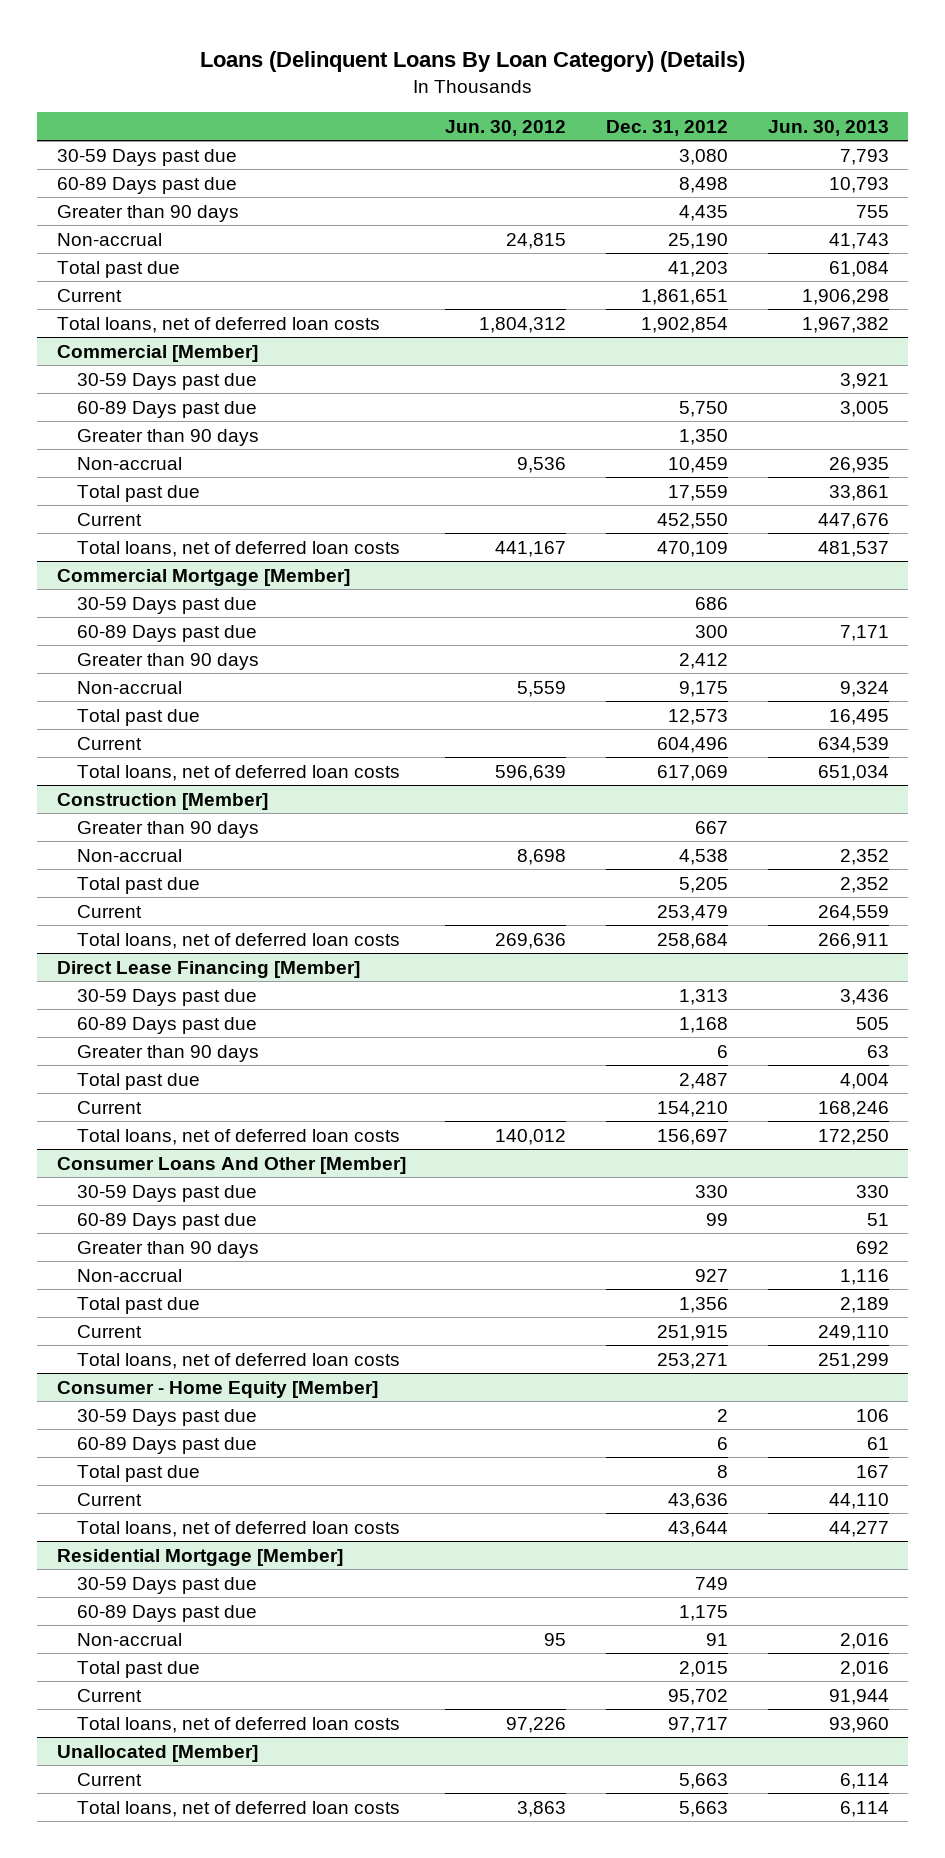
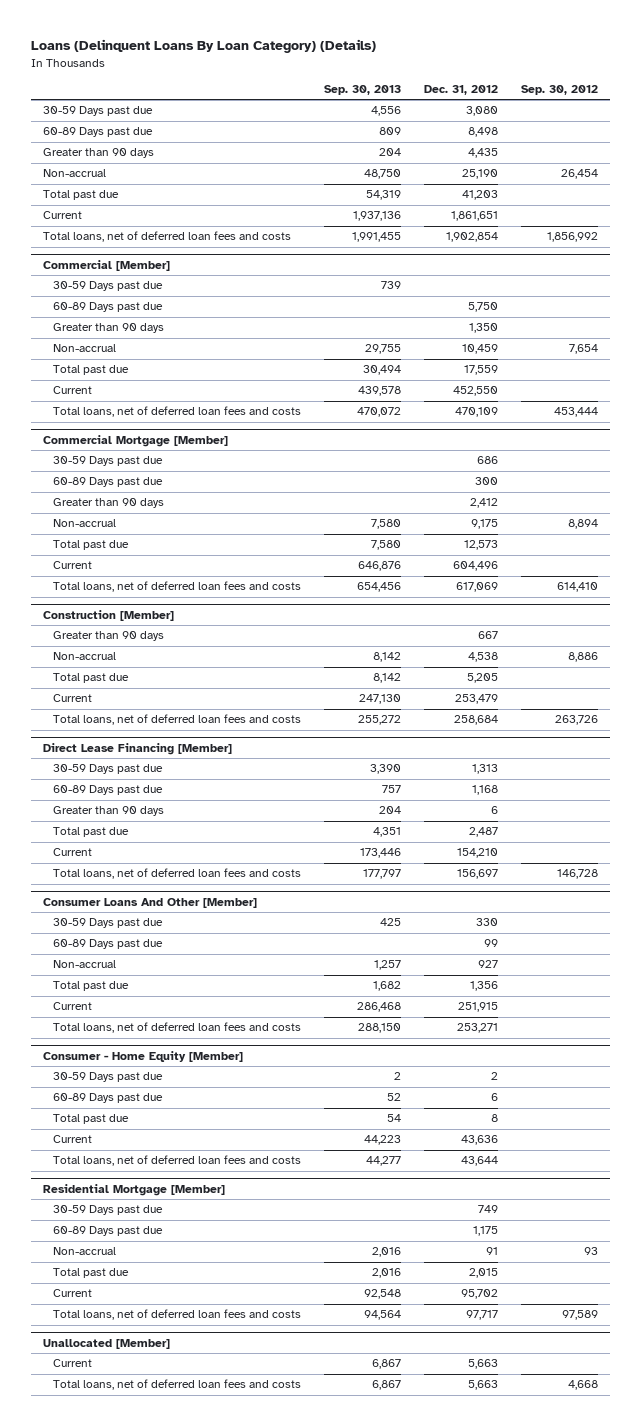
[445,119,567,136] Jun. 30, 2012 -> none
[767,119,889,136] Jun. 30, 2013 -> none
none -> [324,85,402,96] Sep. 30, 2013
none -> [521,85,599,96] Sep. 30, 2012
[56,316,380,333] Total loans, net of deferred loan costs -> [42,231,291,243] Total loans, net of deferred loan fees and costs
[76,540,400,557] Total loans, net of deferred loan costs -> [53,406,302,418] Total loans, net of deferred loan fees and costs
[76,764,400,781] Total loans, net of deferred loan costs -> [53,581,302,593] Total loans, net of deferred loan fees and costs
[76,932,400,949] Total loans, net of deferred loan costs -> [53,714,302,726] Total loans, net of deferred loan fees and costs
[76,1128,400,1145] Total loans, net of deferred loan costs -> [53,868,302,880] Total loans, net of deferred loan fees and costs
[76,1240,259,1258] Greater than 90 days -> none
[76,1352,400,1369] Total loans, net of deferred loan costs -> [53,1022,302,1034] Total loans, net of deferred loan fees and costs
[76,1520,400,1537] Total loans, net of deferred loan costs -> [53,1155,302,1167] Total loans, net of deferred loan fees and costs
[76,1716,400,1733] Total loans, net of deferred loan costs -> [53,1309,302,1321] Total loans, net of deferred loan fees and costs
[76,1800,400,1817] Total loans, net of deferred loan costs -> [53,1379,302,1391] Total loans, net of deferred loan fees and costs

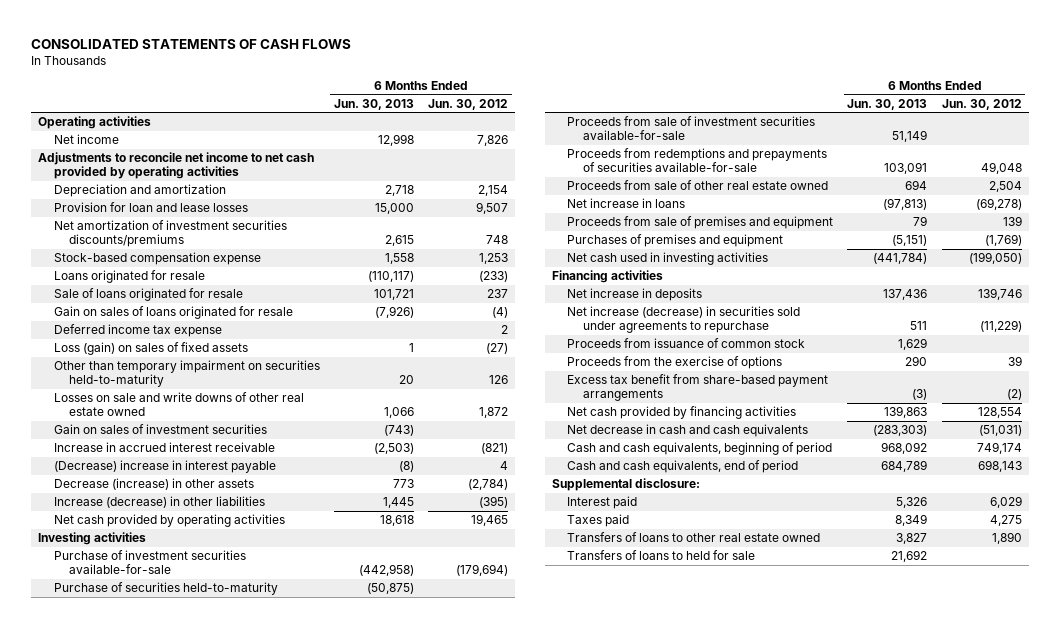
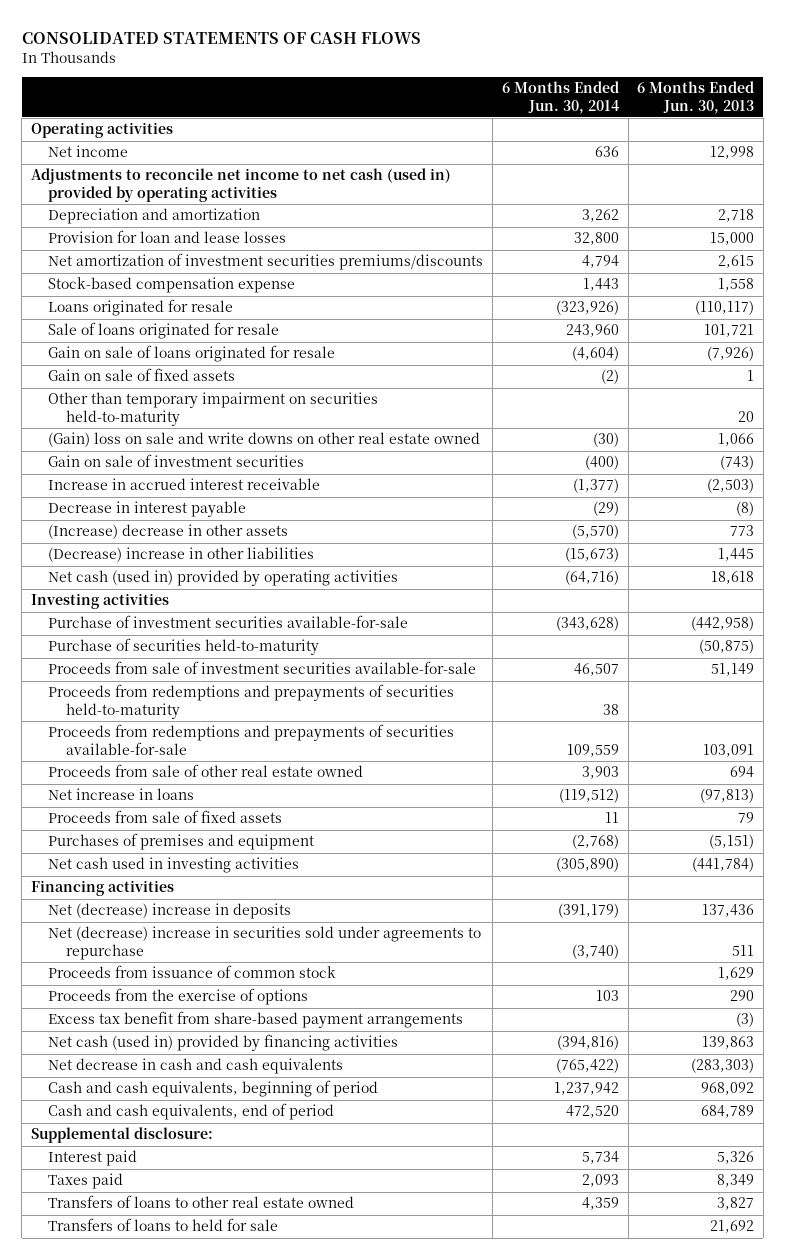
[428,98,509,110] Jun. 30, 2012 -> none
none -> [501,81,619,114] 6 Months Ended Jun. 30, 2014
[38,152,315,180] Adjustments to reconcile net income to net cash provided by operating activities -> [31,168,452,202] Adjustments to reconcile net income to net cash (used in) provided by operating activities
[53,220,287,248] Net amortization of investment securities discounts/premiums -> [48,253,484,271] Net amortization of investment securities premiums/discounts
[53,324,222,338] Deferred income tax expense -> none
[53,306,293,320] Gain on sales of loans originated for resale -> [48,345,336,363] Gain on sale of loans originated for resale
[53,342,248,356] Loss (gain) on sales of fixed assets -> [48,368,236,382] Gain on sale of fixed assets
[53,392,304,417] Losses on sale and write downs of other real estate owned -> [48,432,481,448] (Gain) loss on sale and write downs on other real estate owned
[53,424,267,435] Gain on sales of investment securities -> [48,454,305,468] Gain on sale of investment securities
[53,460,276,474] (Decrease) increase in interest payable -> [48,501,247,518] Decrease in interest payable
[53,478,254,491] Decrease (increase) in other assets -> [48,524,289,540] (Increase) decrease in other assets
[53,496,265,509] Increase (decrease) in other liabilities -> [48,547,315,563] (Decrease) increase in other liabilities
[53,514,285,528] Net cash provided by operating activities -> [48,570,399,587] Net cash (used in) provided by operating activities
none -> [48,684,455,719] Proceeds from redemptions and prepayments of securities held-to-maturity
[567,216,834,230] Proceeds from sale of premises and equipment -> [48,810,283,824] Proceeds from sale of fixed assets
[567,288,703,302] Net increase in deposits -> [48,903,292,920] Net (decrease) increase in deposits
[567,306,801,334] Net increase (decrease) in securities sold under agreements to repurchase -> [48,926,482,960] Net (decrease) increase in securities sold under agreements to repurchase
[567,406,797,420] Net cash provided by financing activities -> [48,1034,399,1052] Net cash (used in) provided by financing activities

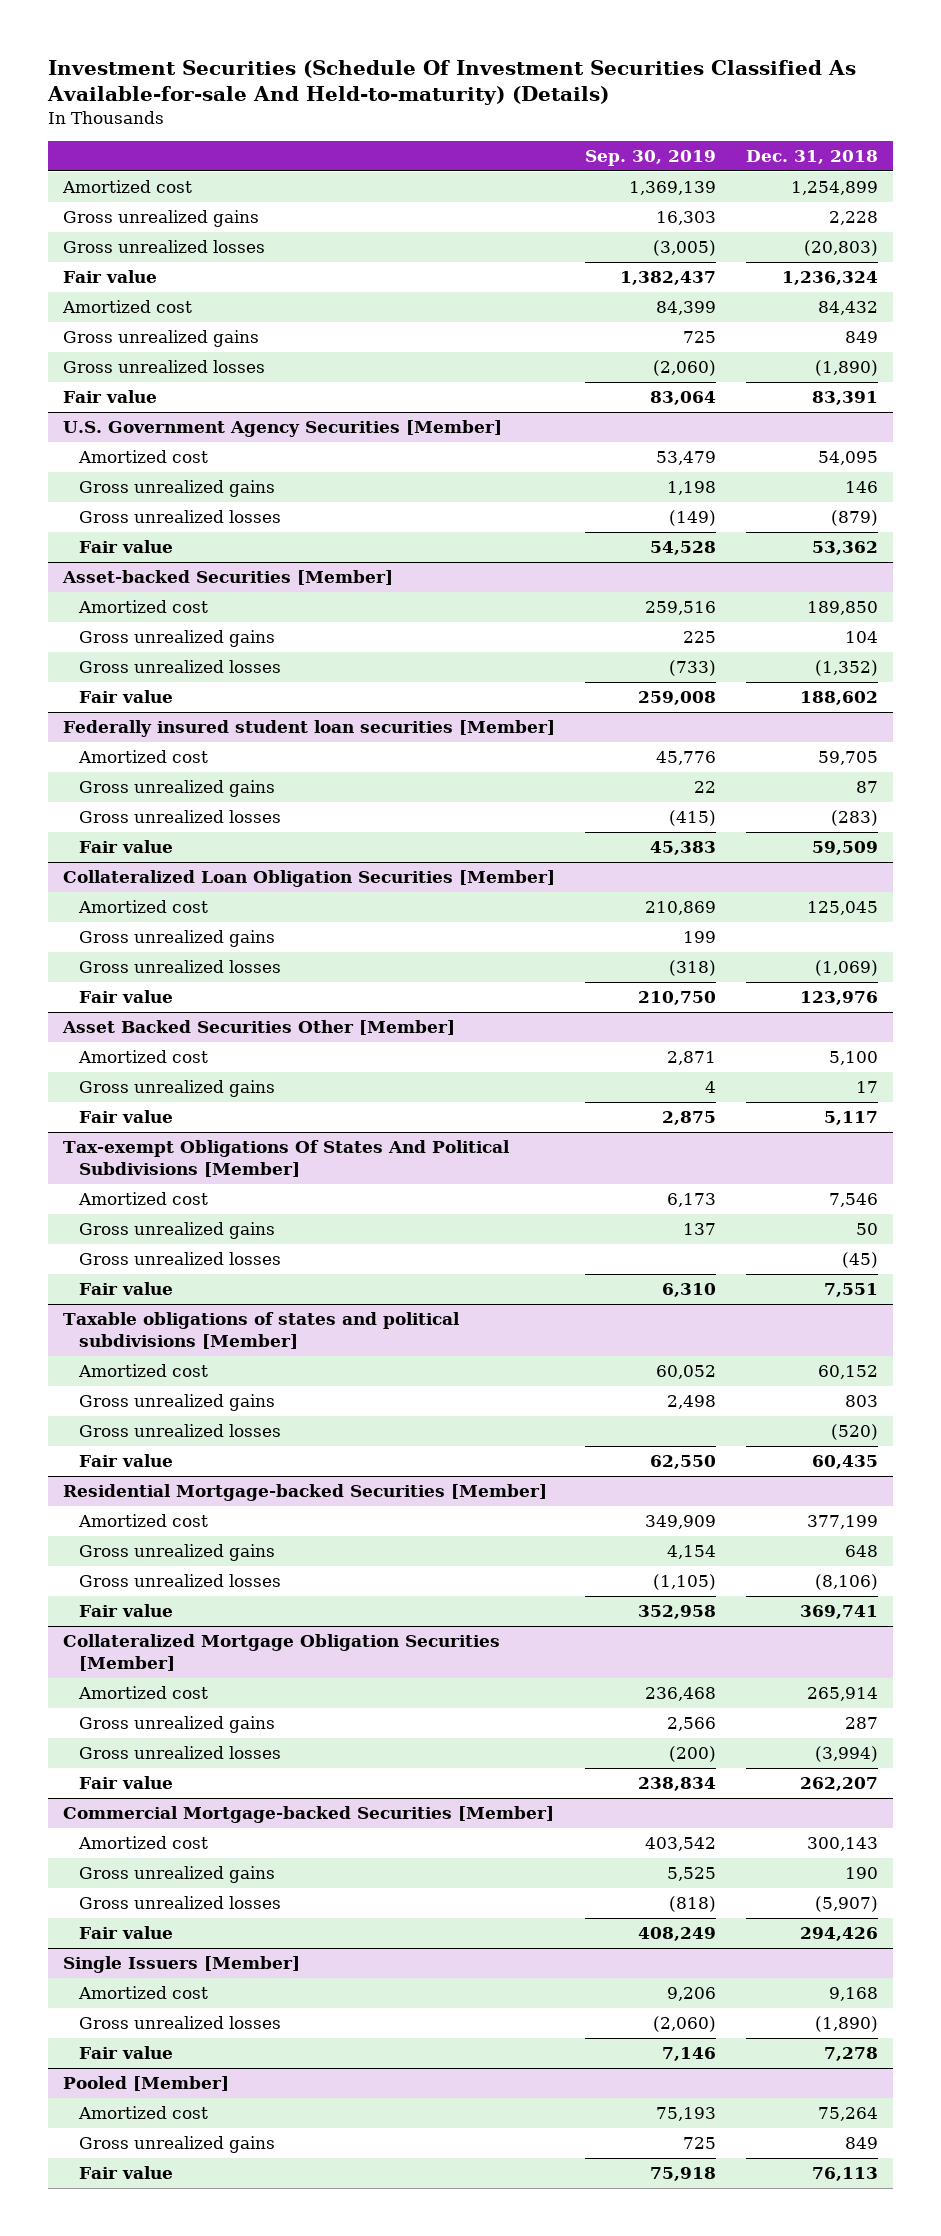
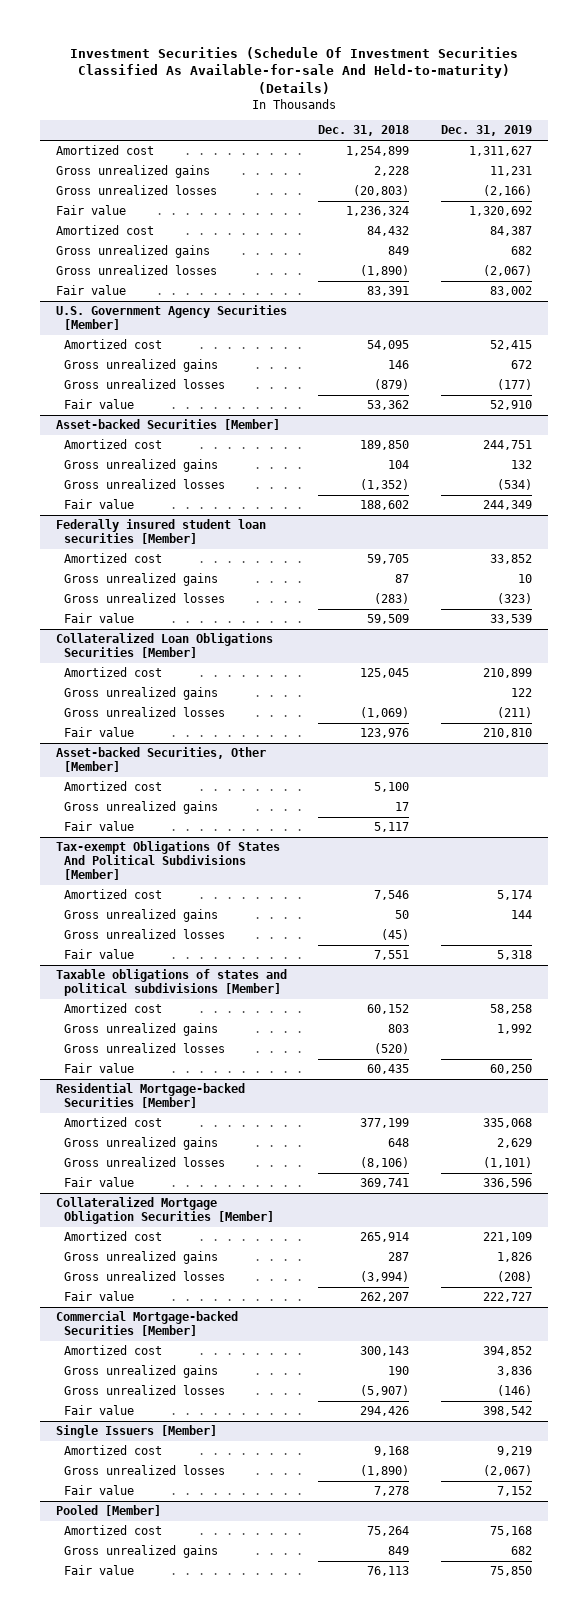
[584,150,716,167] Sep. 30, 2019 -> none
none -> [440,125,532,137] Dec. 31, 2019
[62,870,555,888] Collateralized Loan Obligation Securities [Member] -> [55,633,273,659] Collateralized Loan Obligations Securities [Member]
[61,1020,455,1036] Asset Backed Securities Other [Member] -> [55,747,266,773] Asset-backed Securities, Other [Member]

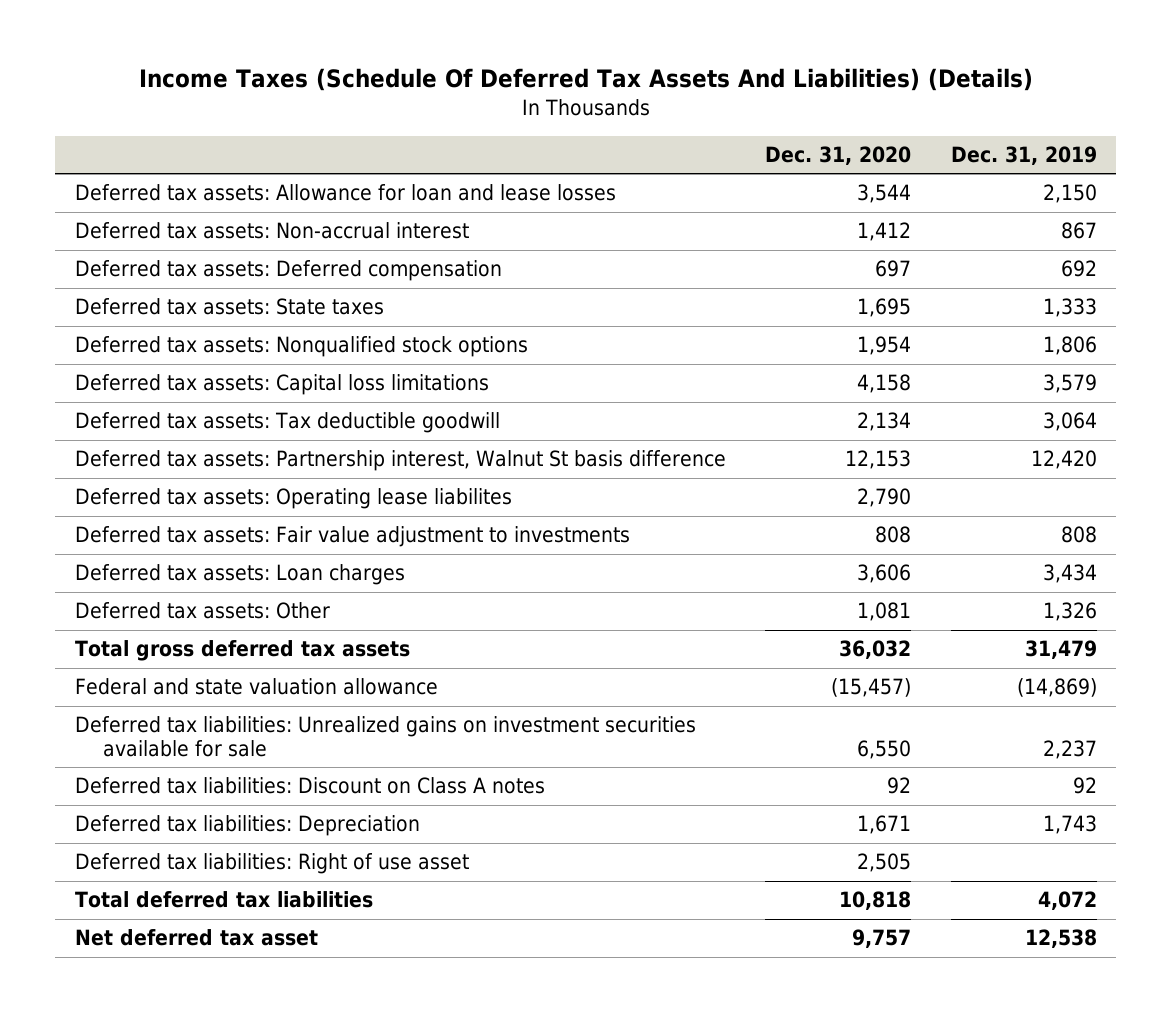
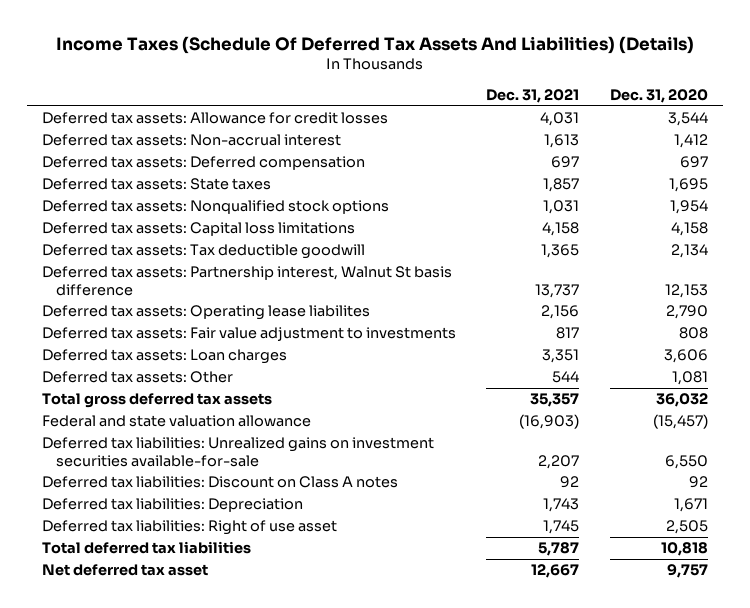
[950,145,1097,165] Dec. 31, 2019 -> none
none -> [486,89,580,104] Dec. 31, 2021
[75,184,617,202] Deferred tax assets: Allowance for loan and lease losses -> [41,112,388,125] Deferred tax assets: Allowance for credit losses
[75,716,697,757] Deferred tax liabilities: Unrealized gains on investment securities available for sale -> [41,437,434,467] Deferred tax liabilities: Unrealized gains on investment securities available-for-sale

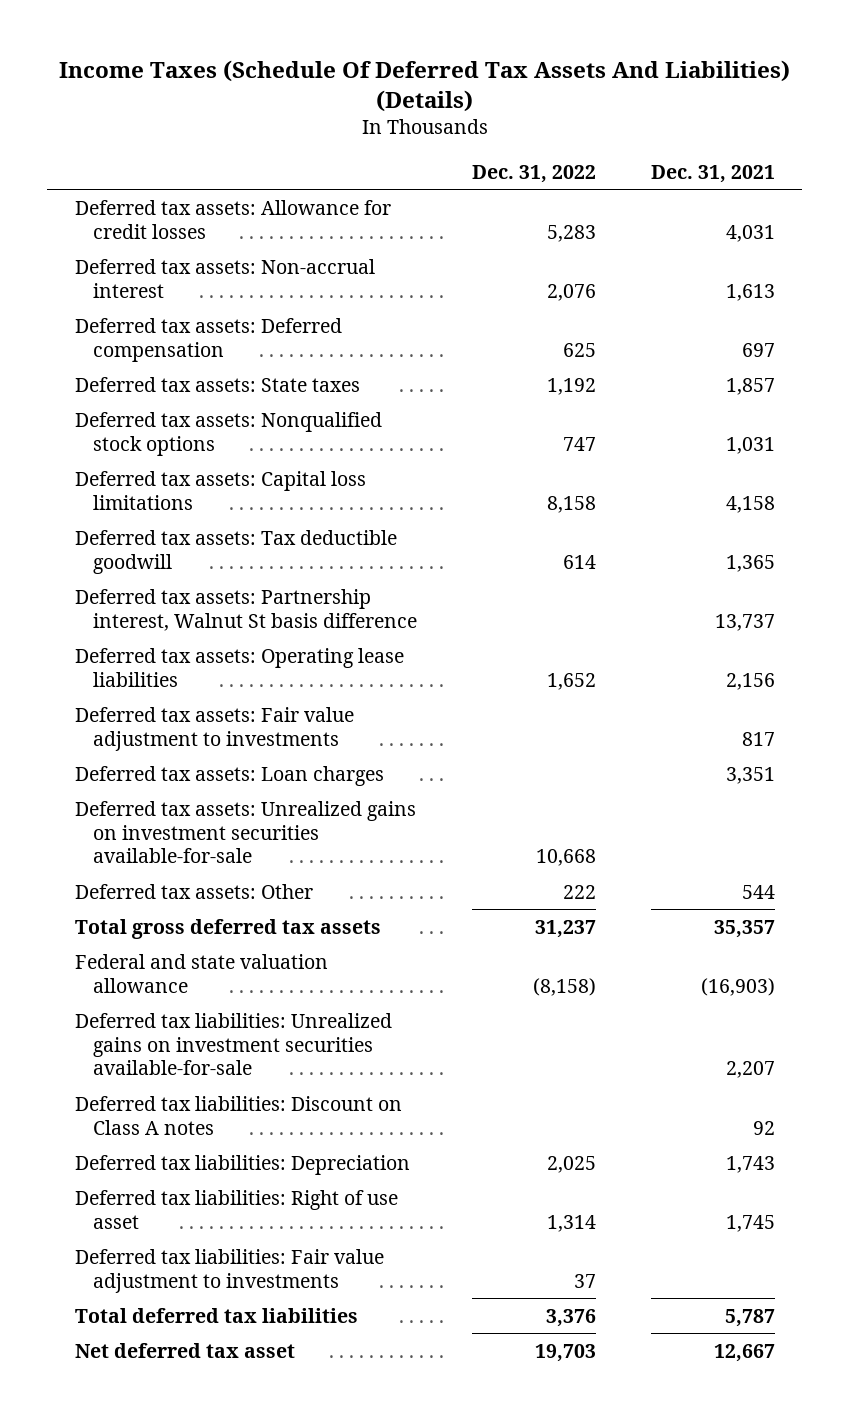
[609,89,708,104] Dec. 31, 2020 -> none
none -> [471,164,596,183] Dec. 31, 2022
[41,305,370,321] Deferred tax assets: Operating lease liabilites -> [74,647,404,687] Deferred tax assets: Operating lease liabilities
none -> [74,800,416,864] Deferred tax assets: Unrealized gains on investment securities available-for-sale
none -> [74,1248,384,1293] Deferred tax liabilities: Fair value adjustment to investments

